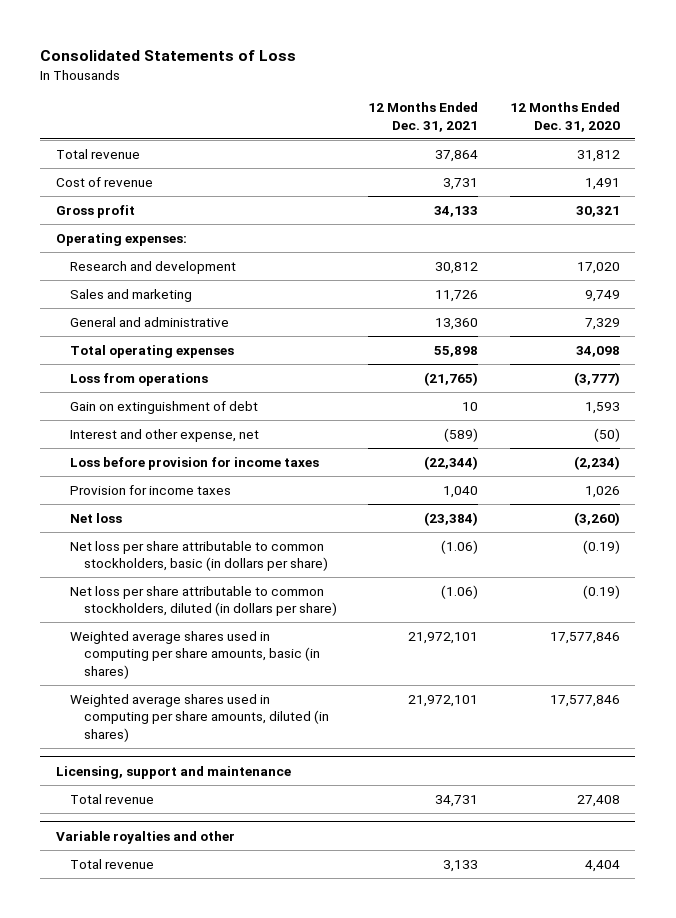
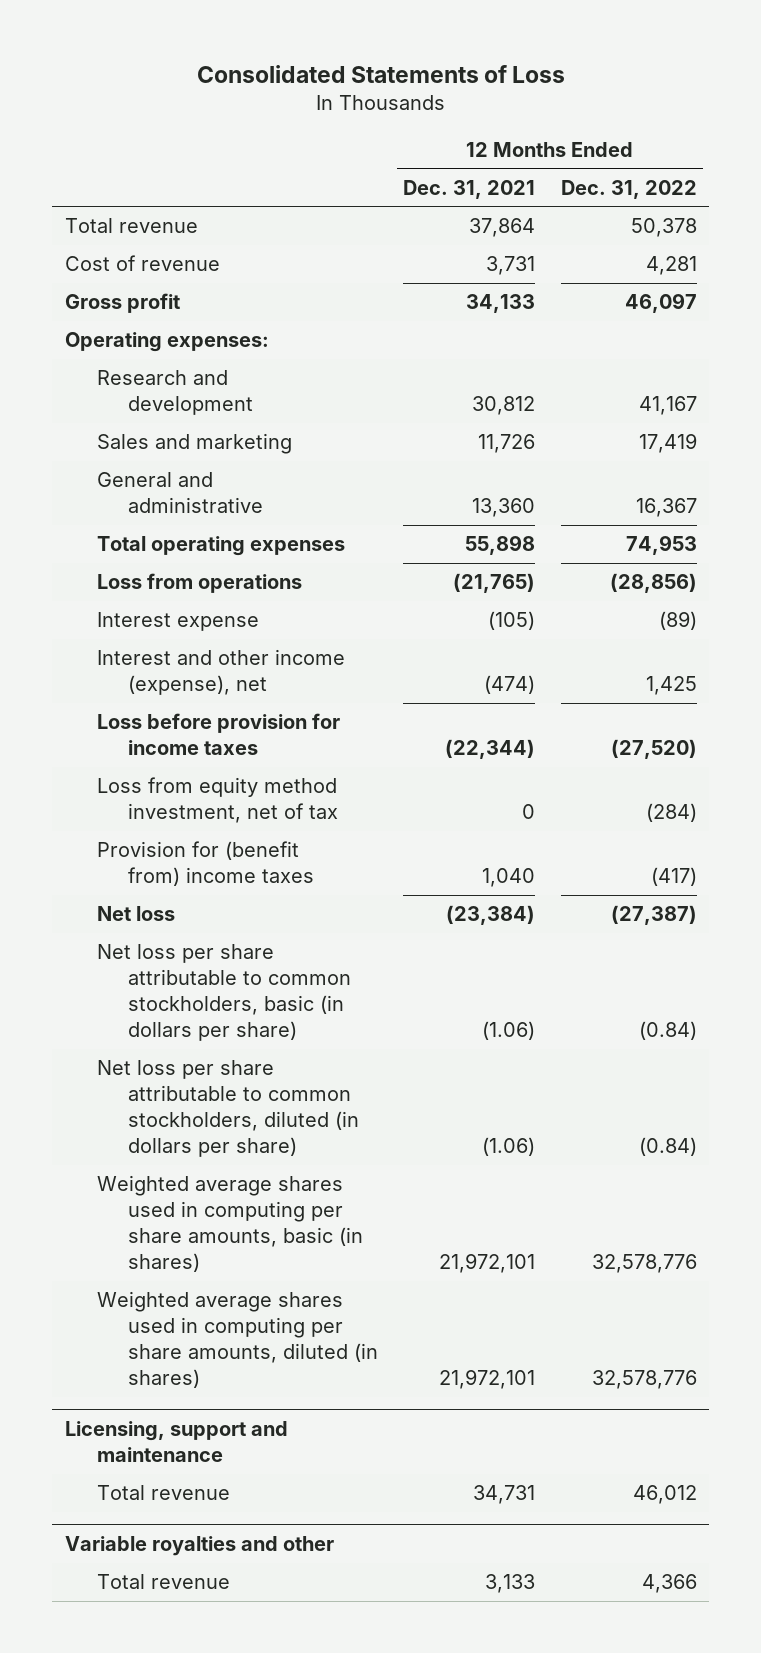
[509,102,620,132] 12 Months Ended Dec. 31, 2020 -> none
none -> [560,179,697,199] Dec. 31, 2022
[70,400,259,414] Gain on extinguishment of debt -> none
none -> [96,612,259,632] Interest expense
[70,428,260,442] Interest and other expense, net -> [96,649,345,696] Interest and other income (expense), net
[444,427,479,442] (589) -> [484,675,536,695] (474)
none -> [96,777,339,824] Loss from equity method investment, net of tax
[70,484,232,495] Provision for income taxes -> [96,841,315,887] Provision for (benefit from) income taxes

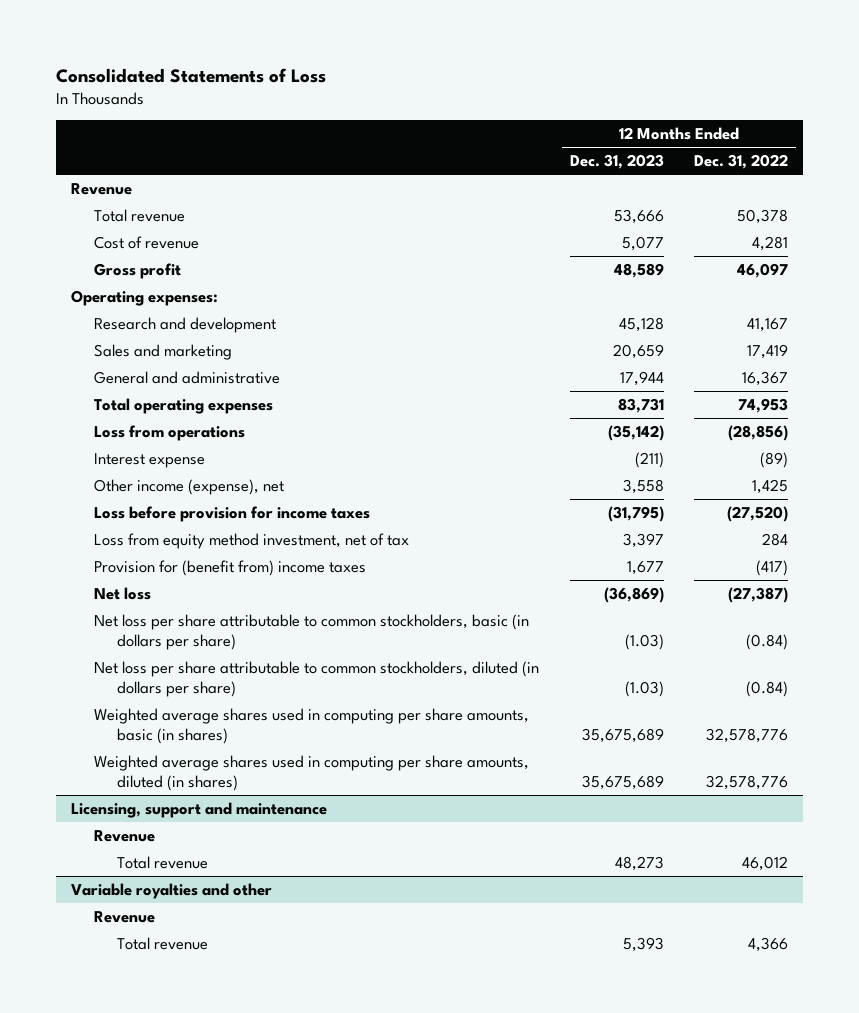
[403,179,536,199] Dec. 31, 2021 -> none
none -> [569,154,664,170] Dec. 31, 2023
none -> [71,182,133,195] Revenue
[96,649,345,696] Interest and other income (expense), net -> [94,478,285,495] Other income (expense), net
[645,803,697,823] (284) -> [762,532,789,546] 284
none -> [94,829,156,842] Revenue
none -> [94,910,156,923] Revenue

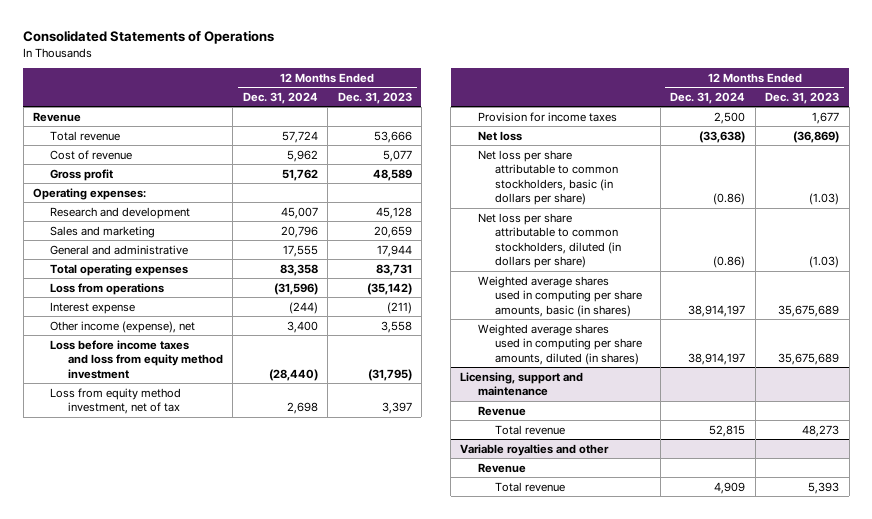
[56,67,327,83] Consolidated Statements of Loss -> [23,30,275,45] Consolidated Statements of Operations
[694,154,789,170] Dec. 31, 2022 -> none
none -> [242,91,318,104] Dec. 31, 2024
[94,505,371,522] Loss before provision for income taxes -> [50,339,223,379] Loss before income taxes and loss from equity method investment
[94,559,367,576] Provision for (benefit from) income taxes -> [477,111,617,122] Provision for income taxes

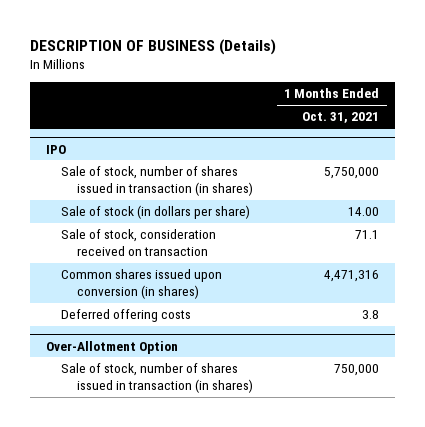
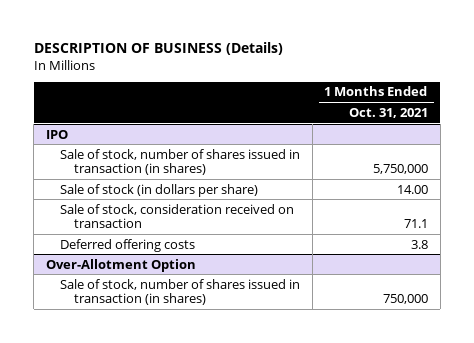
[61,269,223,300] Common shares issued upon conversion (in shares) -> none

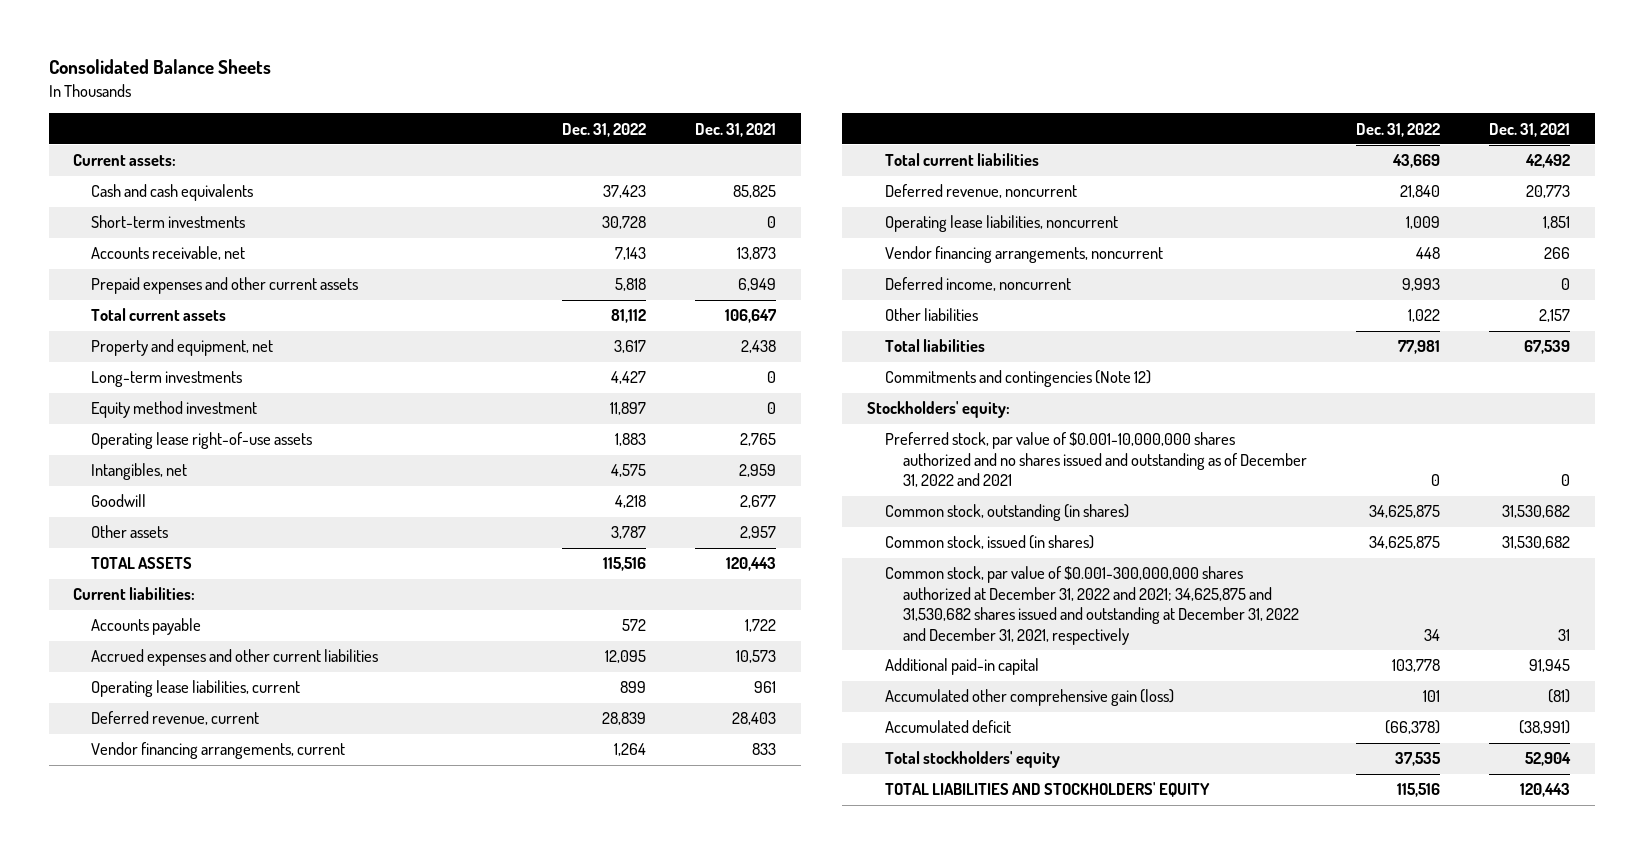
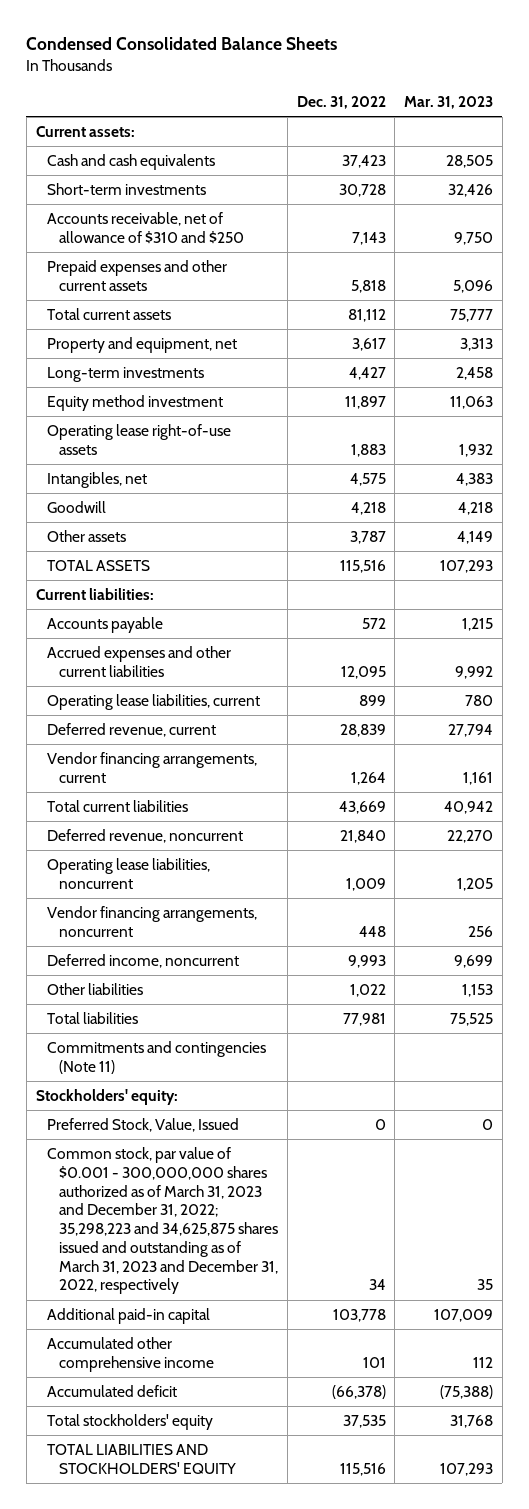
[48,59,271,75] Consolidated Balance Sheets -> [26,37,338,51] Condensed Consolidated Balance Sheets
[695,122,777,137] Dec. 31, 2021 -> none
none -> [404,95,494,109] Mar. 31, 2023
[90,246,245,261] Accounts receivable, net -> [47,212,245,244] Accounts receivable, net of allowance of $310 and $250
[884,370,1151,388] Commitments and contingencies (Note 12) -> [47,1041,267,1074] Commitments and contingencies (Note 11)
[884,504,1129,522] Common stock, outstanding (in shares) -> none
[884,535,1094,550] Common stock, issued (in shares) -> none
[884,432,1307,488] Preferred stock, par value of $0.001-10,000,000 shares authorized and no shares issued and outstanding as of December 31, 2022 and 2021 -> [47,1118,240,1133] Preferred Stock, Value, Issued
[884,566,1299,645] Common stock, par value of $0.001-300,000,000 shares authorized at December 31, 2022 and 2021; 34,625,875 and 31,530,682 shares issued and outstanding at December 31, 2022 and December 31, 2021, respectively -> [47,1147,279,1295] Common stock, par value of $0.001 - 300,000,000 shares authorized as of March 31, 2023 and December 31, 2022; 35,298,223 and 34,625,875 shares issued and outstanding as of March 31, 2023 and December 31, 2022, respectively
[884,689,1174,707] Accumulated other comprehensive gain (loss) -> [47,1337,215,1372] Accumulated other comprehensive income

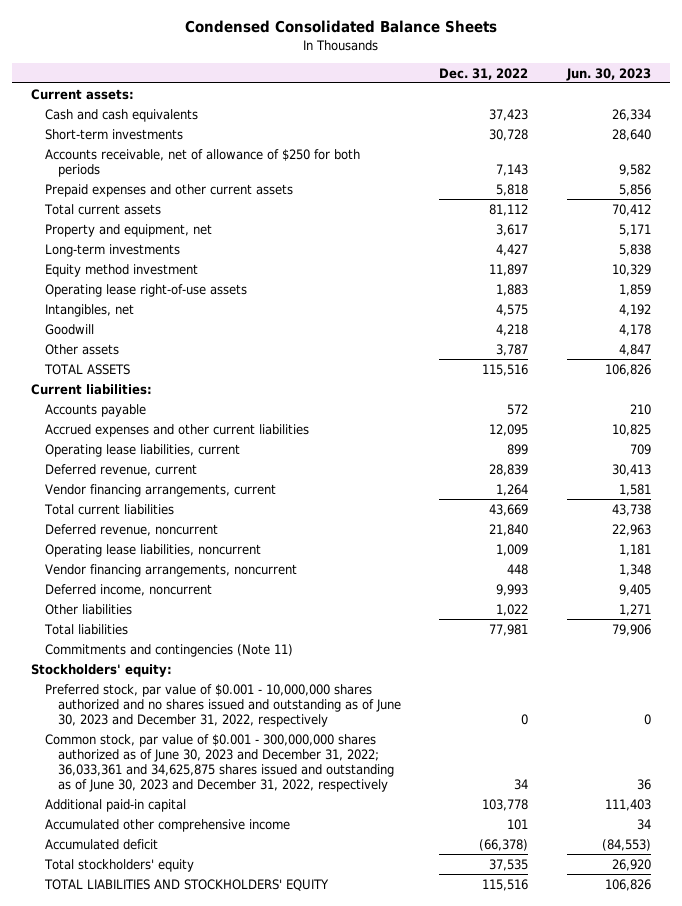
[404,95,494,109] Mar. 31, 2023 -> none
none -> [565,67,651,81] Jun. 30, 2023
[47,212,245,244] Accounts receivable, net of allowance of $310 and $250 -> [44,148,360,177] Accounts receivable, net of allowance of $250 for both periods
[47,1118,240,1133] Preferred Stock, Value, Issued -> [44,683,401,728] Preferred stock, par value of $0.001 - 10,000,000 shares authorized and no shares issued and outstanding as of June 30, 2023 and December 31, 2022, respectively
[47,1147,279,1295] Common stock, par value of $0.001 - 300,000,000 shares authorized as of March 31, 2023 and December 31, 2022; 35,298,223 and 34,625,875 shares issued and outstanding as of March 31, 2023 and December 31, 2022, respectively -> [44,733,394,793] Common stock, par value of $0.001 - 300,000,000 shares authorized as of June 30, 2023 and December 31, 2022; 36,033,361 and 34,625,875 shares issued and outstanding as of June 30, 2023 and December 31, 2022, respectively

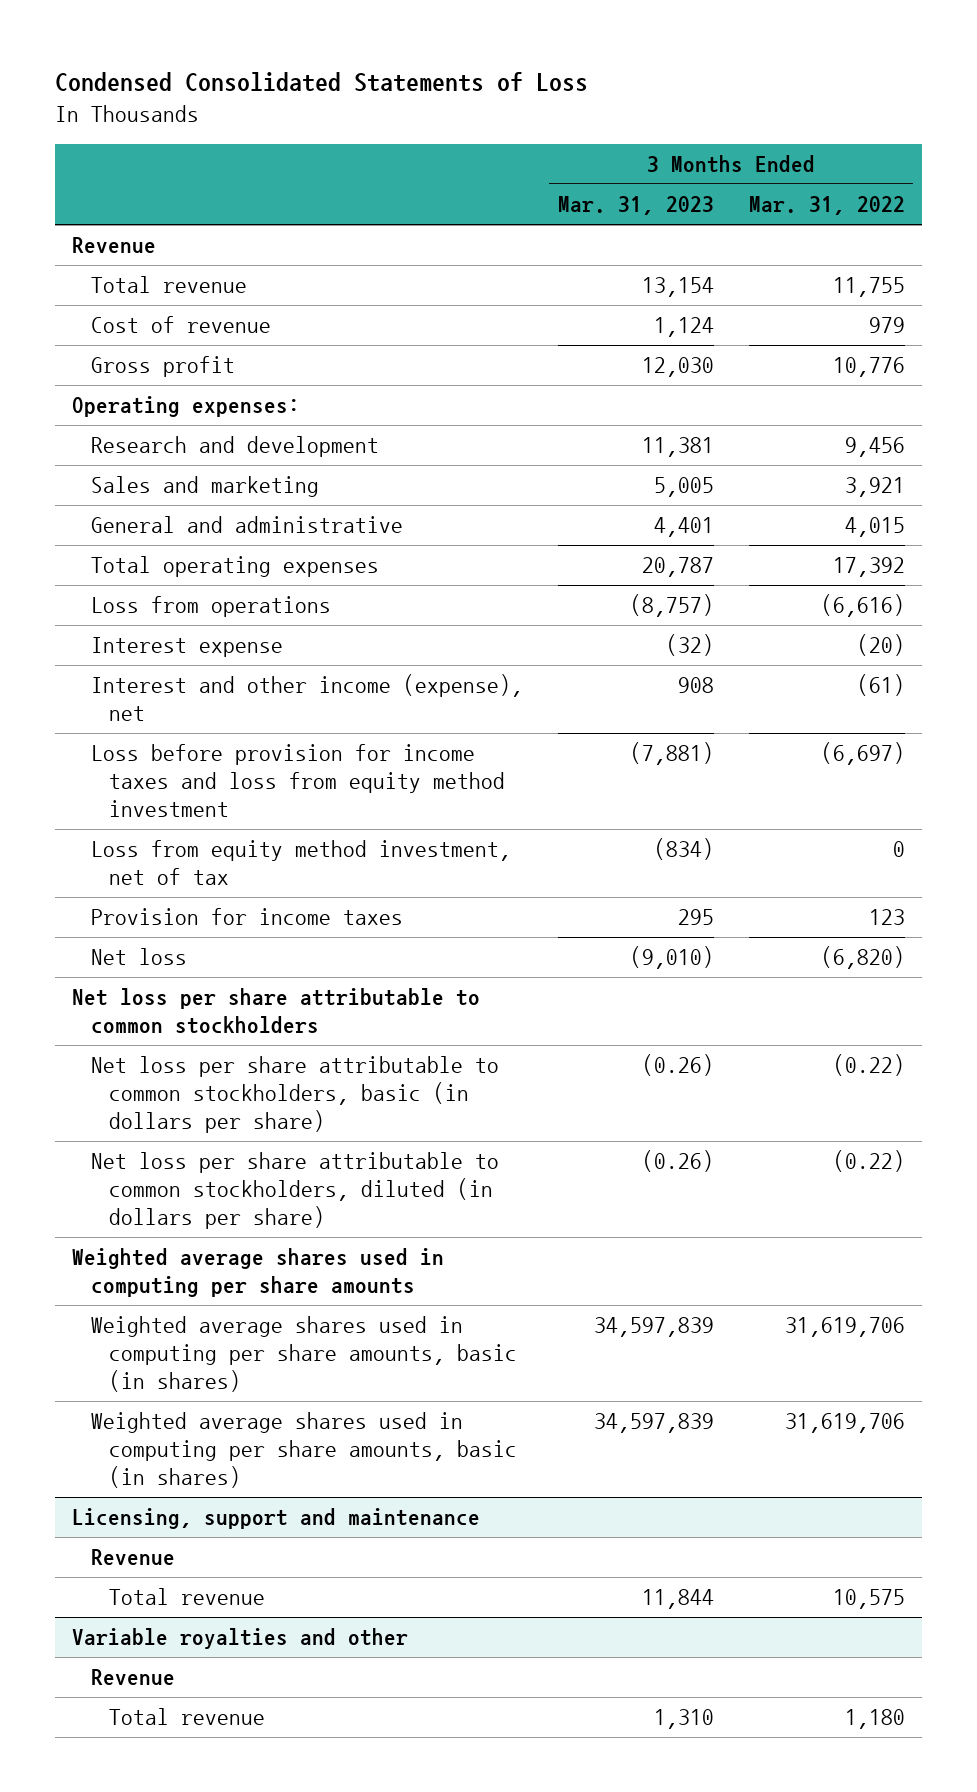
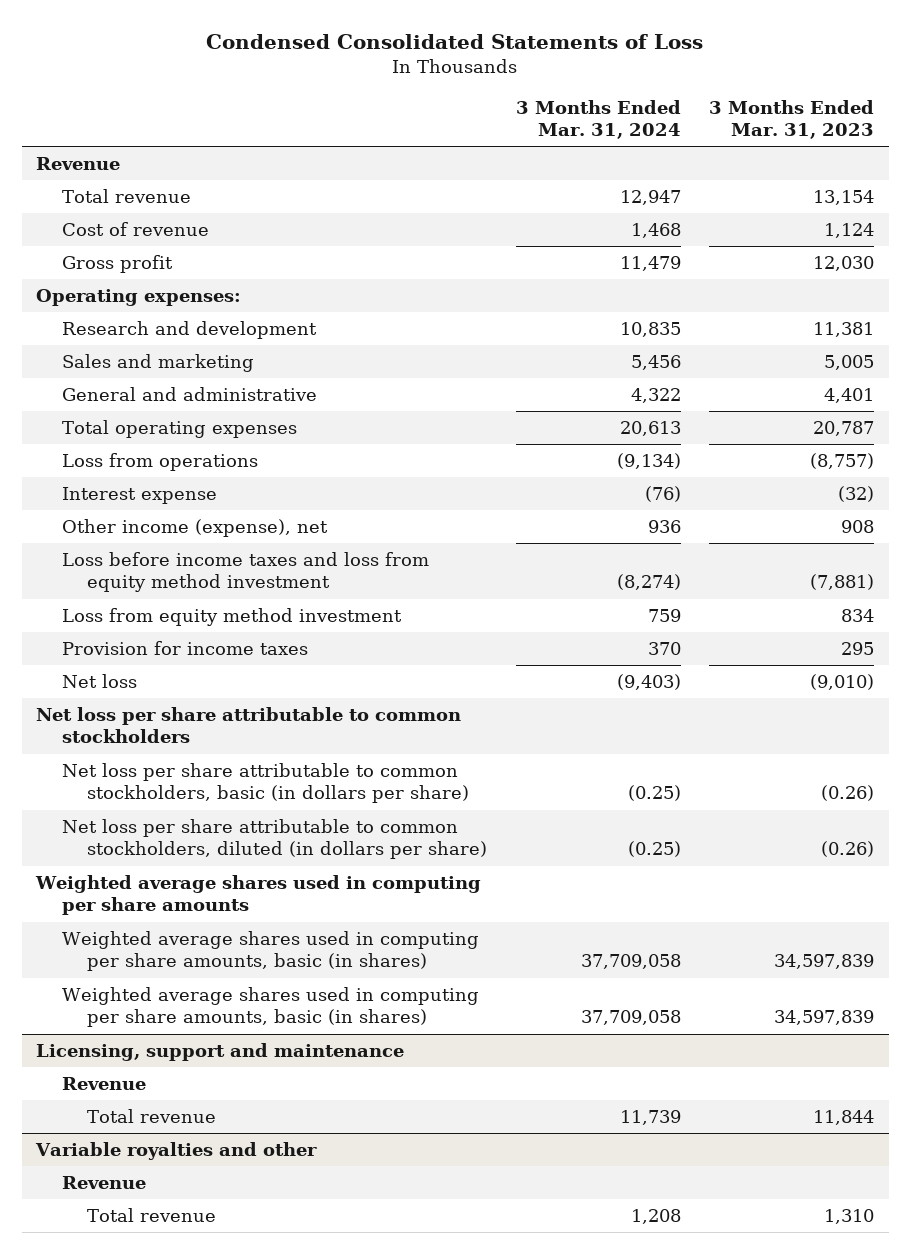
[748,196,905,216] Mar. 31, 2022 -> none
none -> [515,99,681,140] 3 Months Ended Mar. 31, 2024
[90,674,523,722] Interest and other income (expense), net -> [61,519,328,538] Other income (expense), net
[90,744,506,818] Loss before provision for income taxes and loss from equity method investment -> [61,552,429,593] Loss before income taxes and loss from equity method investment
[90,840,511,886] Loss from equity method investment, net of tax -> [61,608,402,627] Loss from equity method investment
[653,838,714,861] (834) -> [841,609,875,623] 834

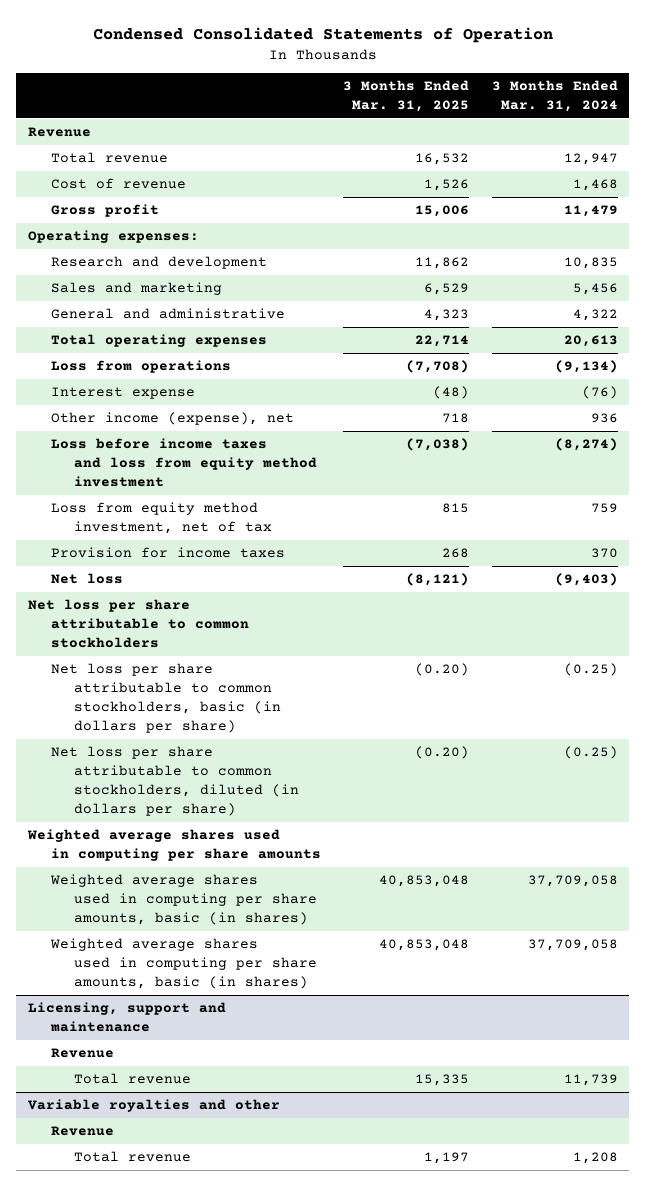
[206,34,704,50] Condensed Consolidated Statements of Loss -> [92,27,553,44] Condensed Consolidated Statements of Operation
[709,99,875,140] 3 Months Ended Mar. 31, 2023 -> none
none -> [343,80,470,113] 3 Months Ended Mar. 31, 2025
[61,608,402,627] Loss from equity method investment -> [50,502,272,535] Loss from equity method investment, net of tax

